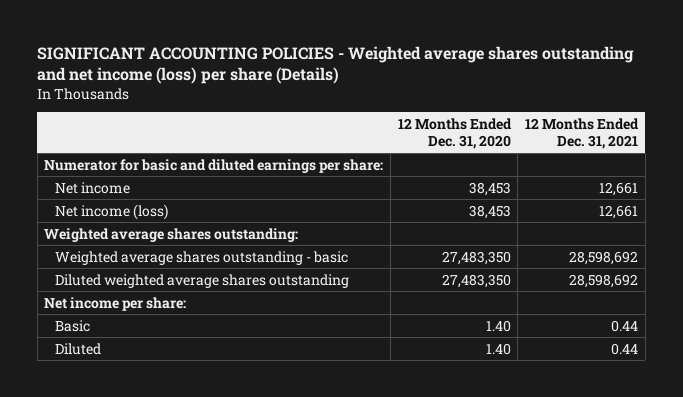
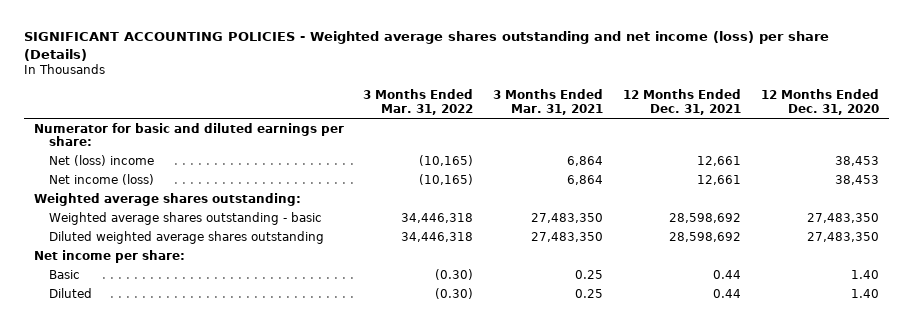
none -> [363,89,474,115] 3 Months Ended Mar. 31, 2022
none -> [493,89,604,115] 3 Months Ended Mar. 31, 2021
[55,181,131,194] Net income -> [49,154,155,166] Net (loss) income

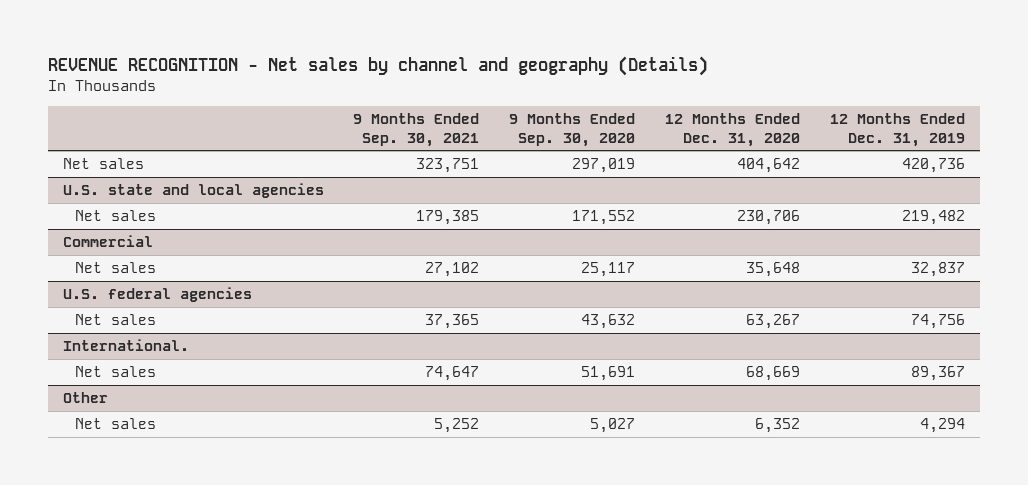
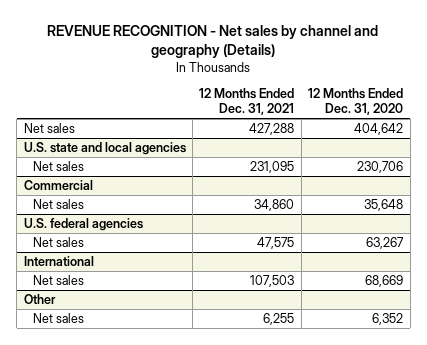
[353,113,480,147] 9 Months Ended Sep. 30, 2021 -> none
[509,113,636,147] 9 Months Ended Sep. 30, 2020 -> none
[829,113,965,147] 12 Months Ended Dec. 31, 2019 -> none
none -> [199,88,295,116] 12 Months Ended Dec. 31, 2021
[62,339,189,352] International. -> [23,256,94,267] International

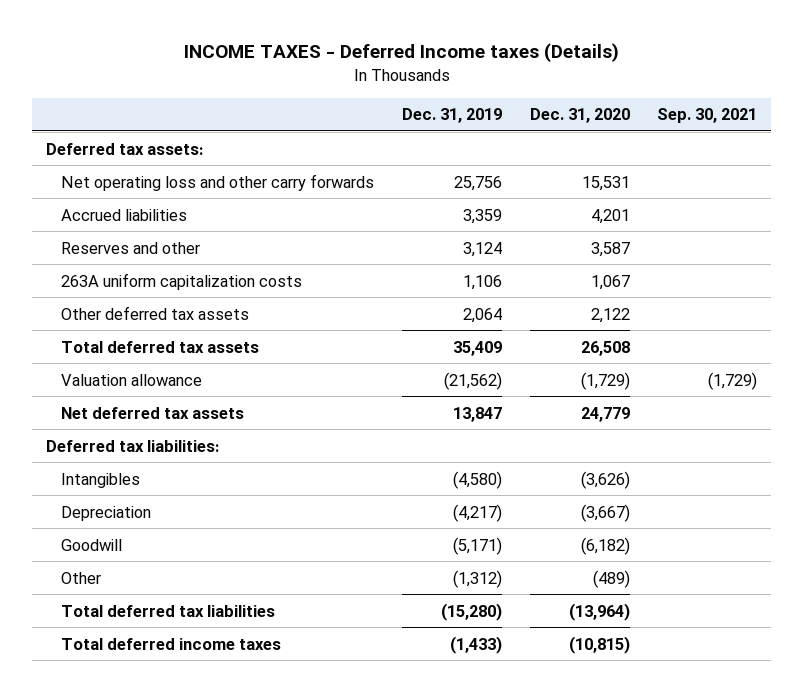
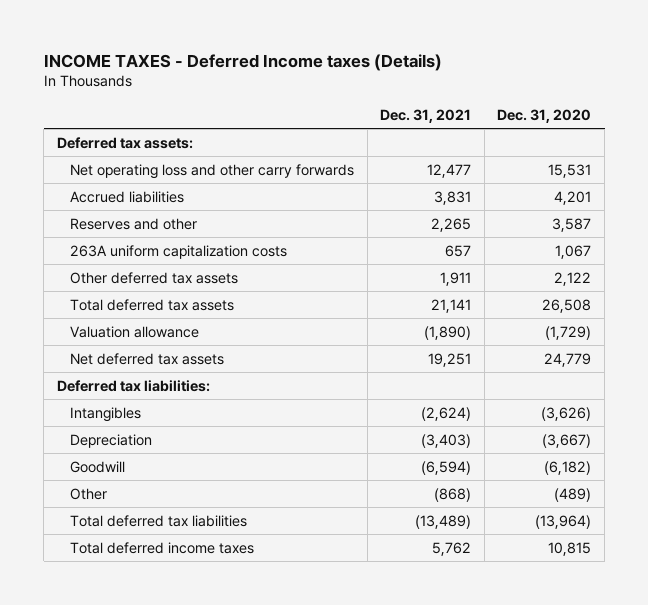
[402,108,503,124] Dec. 31, 2019 -> none
[657,108,758,124] Sep. 30, 2021 -> none
none -> [380,108,472,123] Dec. 31, 2021
[568,635,630,654] (10,815) -> [548,541,592,556] 10,815

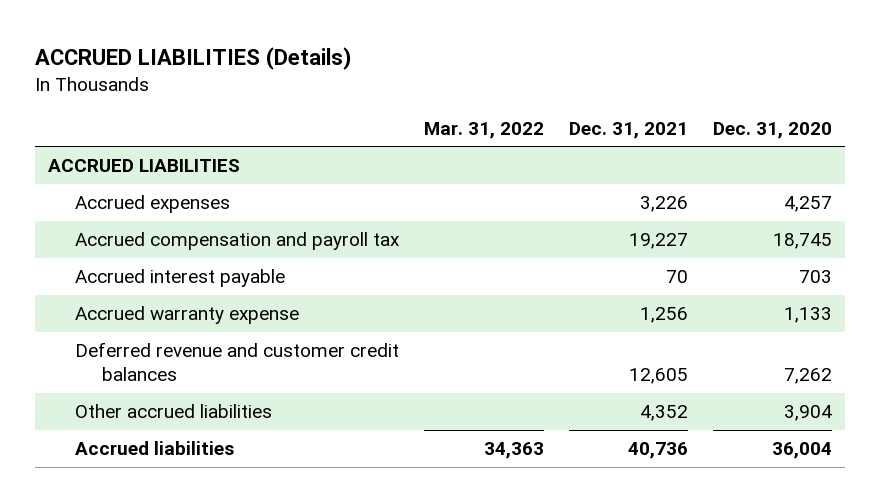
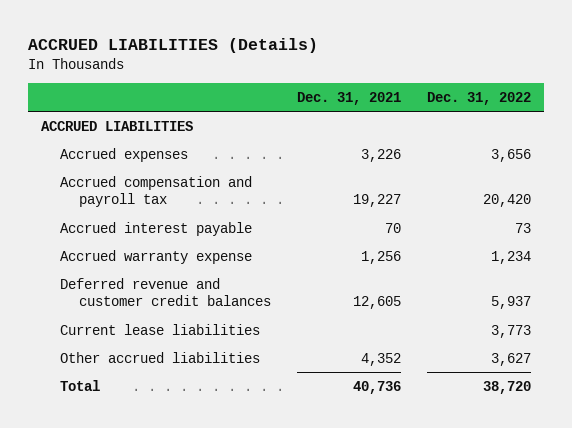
[424,121,545,139] Mar. 31, 2022 -> none
[713,121,833,139] Dec. 31, 2020 -> none
none -> [426,92,531,106] Dec. 31, 2022
none -> [60,323,261,335] Current lease liabilities
[75,441,235,456] Accrued liabilities -> [60,379,101,391] Total

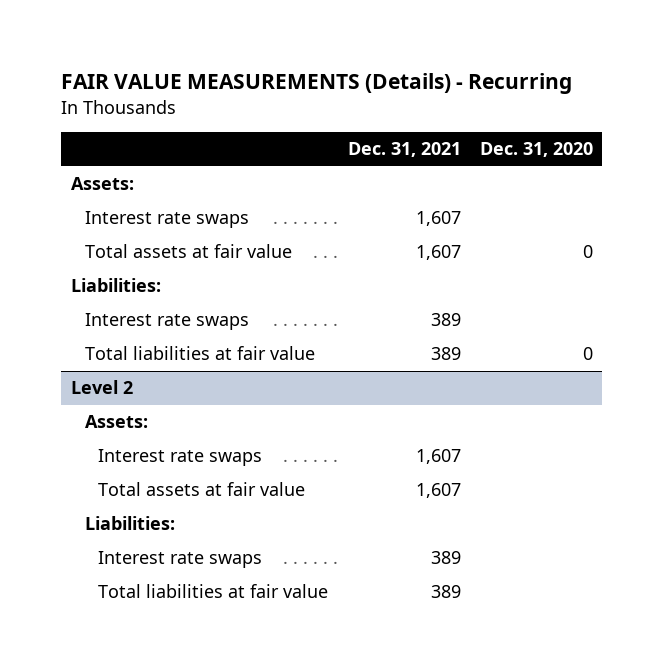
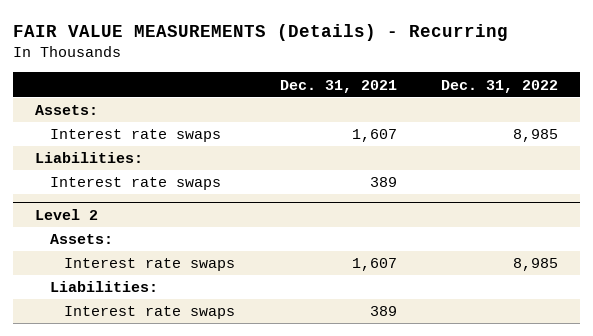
[479,142,593,158] Dec. 31, 2020 -> none
none -> [440,79,558,93] Dec. 31, 2022
[84,244,292,259] Total assets at fair value -> none
[84,346,315,361] Total liabilities at fair value -> none
[98,482,306,497] Total assets at fair value -> none
[98,584,329,599] Total liabilities at fair value -> none

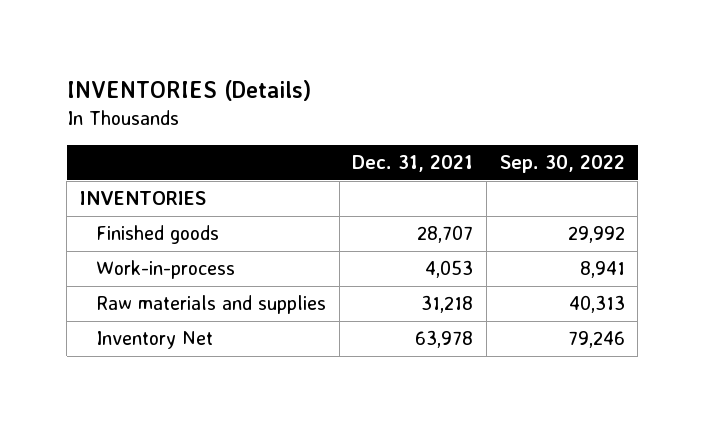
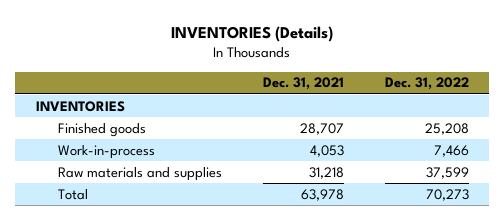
[499,154,625,173] Sep. 30, 2022 -> none
none -> [384,77,469,91] Dec. 31, 2022
[96,331,214,350] Inventory Net -> [57,188,88,200] Total

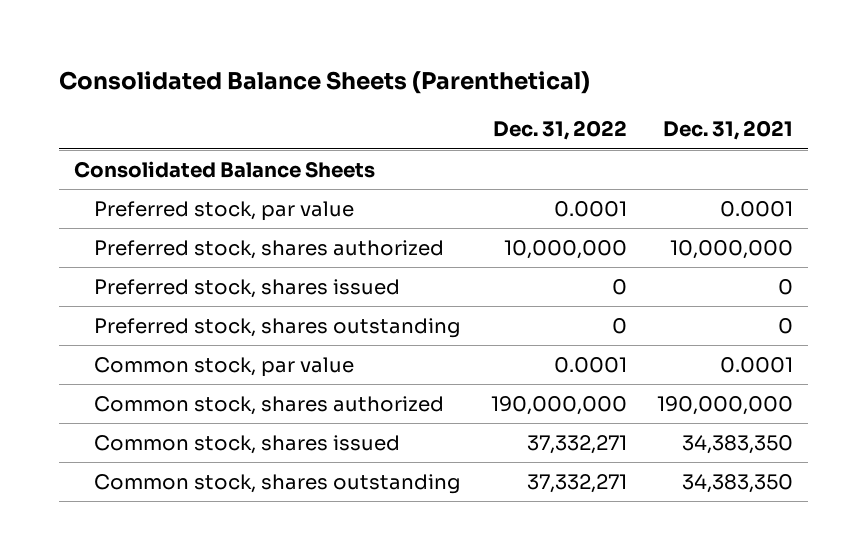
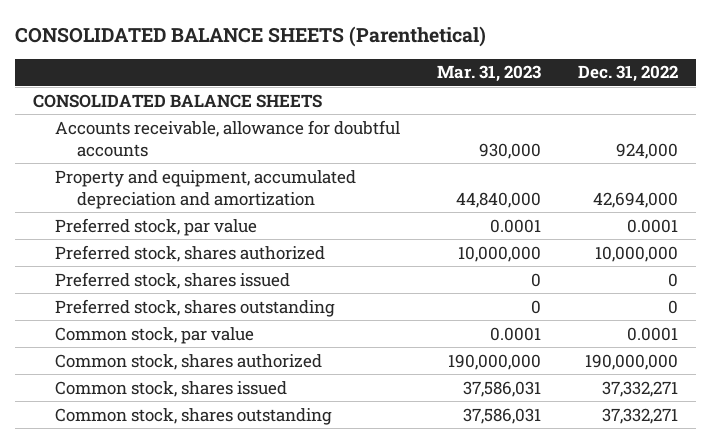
[58,71,590,95] Consolidated Balance Sheets (Parenthetical) -> [15,25,487,47] CONSOLIDATED BALANCE SHEETS (Parenthetical)
[662,120,793,141] Dec. 31, 2021 -> none
none -> [436,65,541,83] Mar. 31, 2023
[73,160,375,178] Consolidated Balance Sheets -> [33,93,323,108] CONSOLIDATED BALANCE SHEETS
none -> [55,119,401,157] Accounts receivable, allowance for doubtful accounts
none -> [55,169,357,209] Property and equipment, accumulated depreciation and amortization

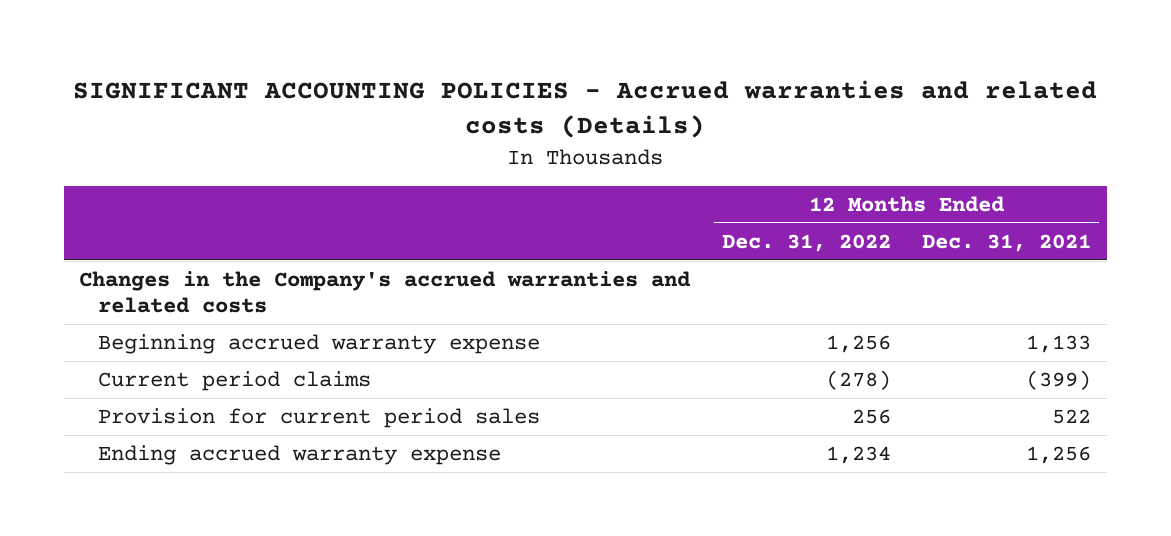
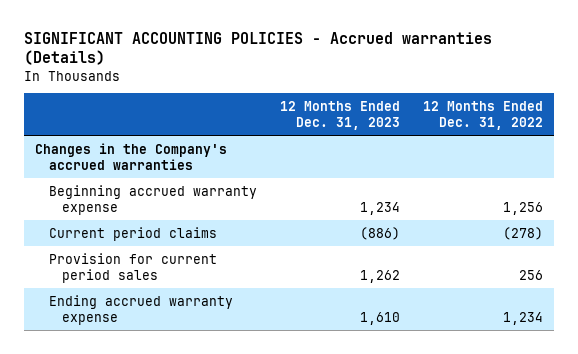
[73,80,1098,139] SIGNIFICANT ACCOUNTING POLICIES - Accrued warranties and related costs (Details) -> [23,31,492,66] SIGNIFICANT ACCOUNTING POLICIES - Accrued warranties (Details)
[922,233,1092,252] Dec. 31, 2021 -> none
none -> [279,100,400,130] 12 Months Ended Dec. 31, 2023
[79,270,692,313] Changes in the Company's accrued warranties and related costs -> [35,142,228,170] Changes in the Company's accrued warranties

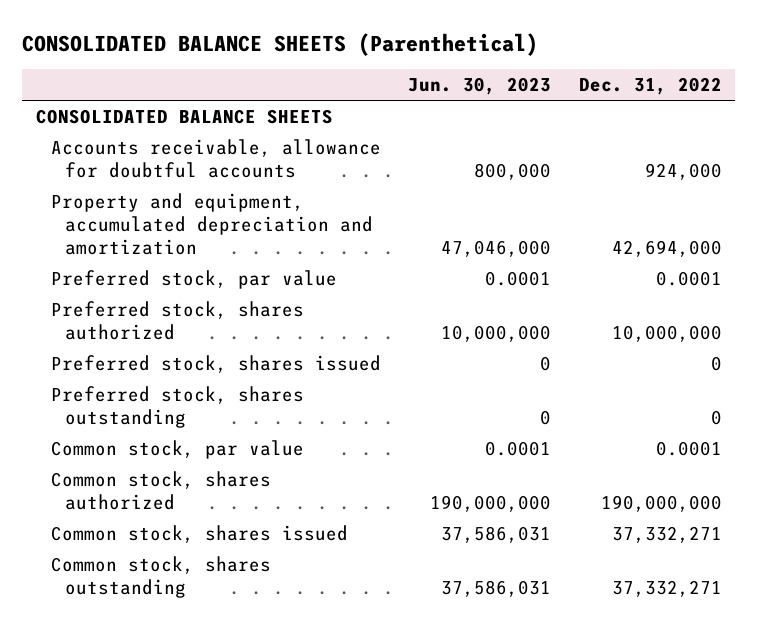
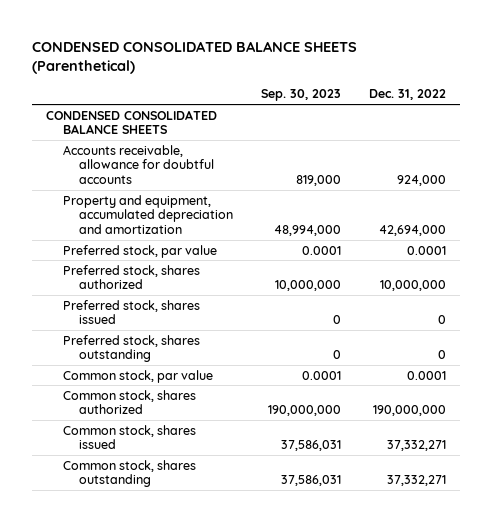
[22,32,539,56] CONSOLIDATED BALANCE SHEETS (Parenthetical) -> [32,40,358,75] CONDENSED CONSOLIDATED BALANCE SHEETS (Parenthetical)
[408,77,552,96] Jun. 30, 2023 -> none
none -> [261,89,342,102] Sep. 30, 2023
[35,108,333,124] CONSOLIDATED BALANCE SHEETS -> [46,109,218,135] CONDENSED CONSOLIDATED BALANCE SHEETS

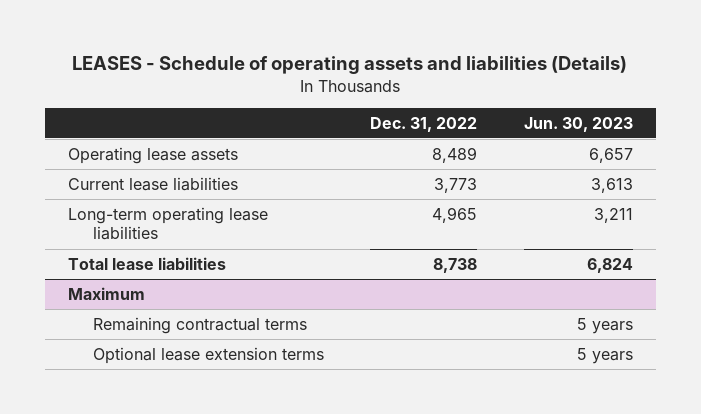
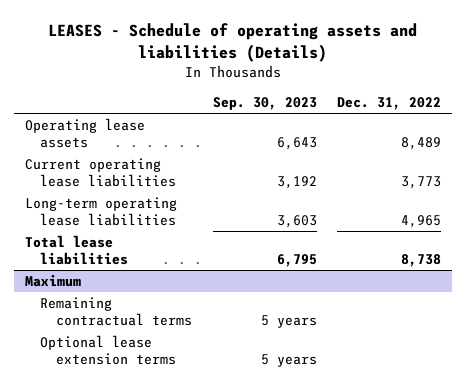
[523,116,633,132] Jun. 30, 2023 -> none
none -> [212,97,317,111] Sep. 30, 2023
[68,176,239,191] Current lease liabilities -> [24,157,177,187] Current operating lease liabilities

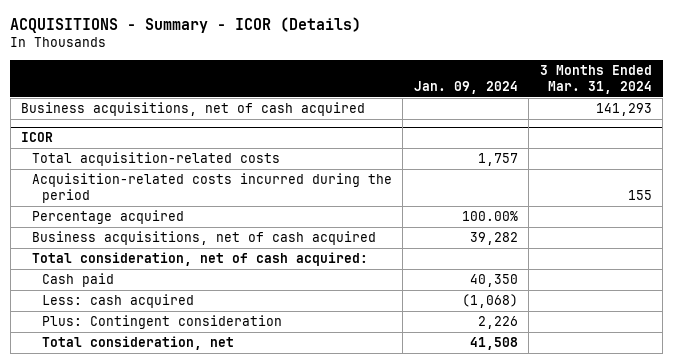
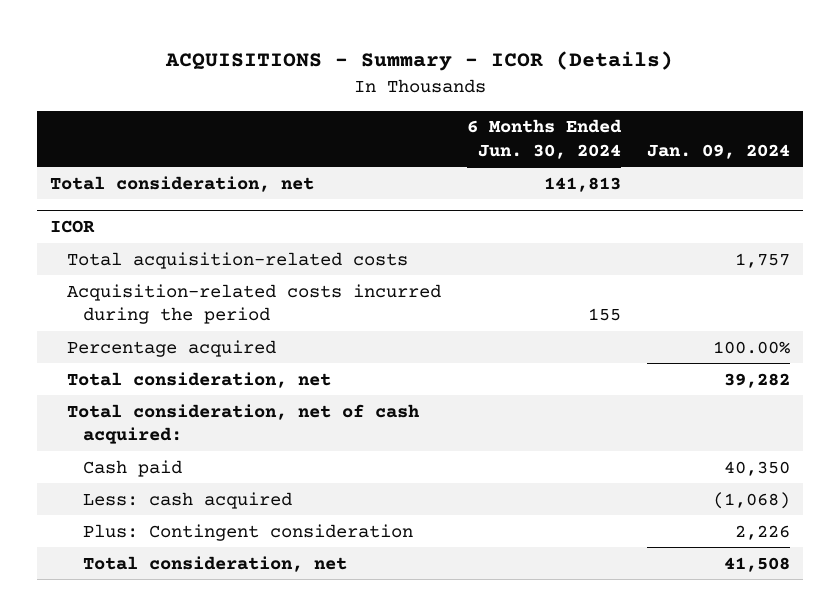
[539,65,652,95] 3 Months Ended Mar. 31, 2024 -> none
none -> [466,119,622,159] 6 Months Ended Jun. 30, 2024
[21,102,366,117] Business acquisitions, net of cash acquired -> [50,175,315,192] Total consideration, net
[31,231,376,246] Business acquisitions, net of cash acquired -> [66,371,331,388] Total consideration, net

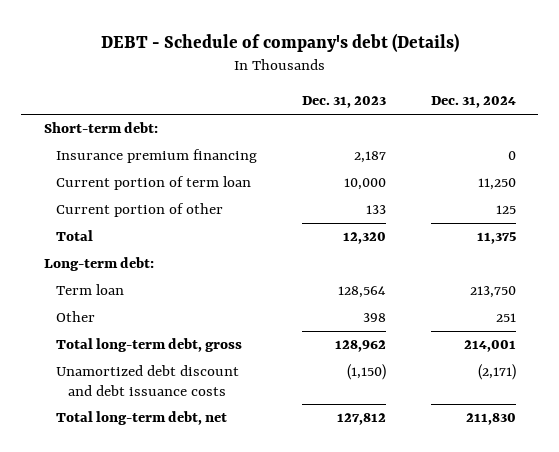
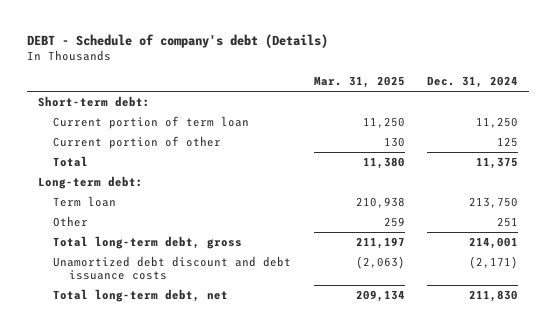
[301,96,386,109] Dec. 31, 2023 -> none
none -> [313,76,405,89] Mar. 31, 2025
[55,149,257,164] Insurance premium financing -> none

